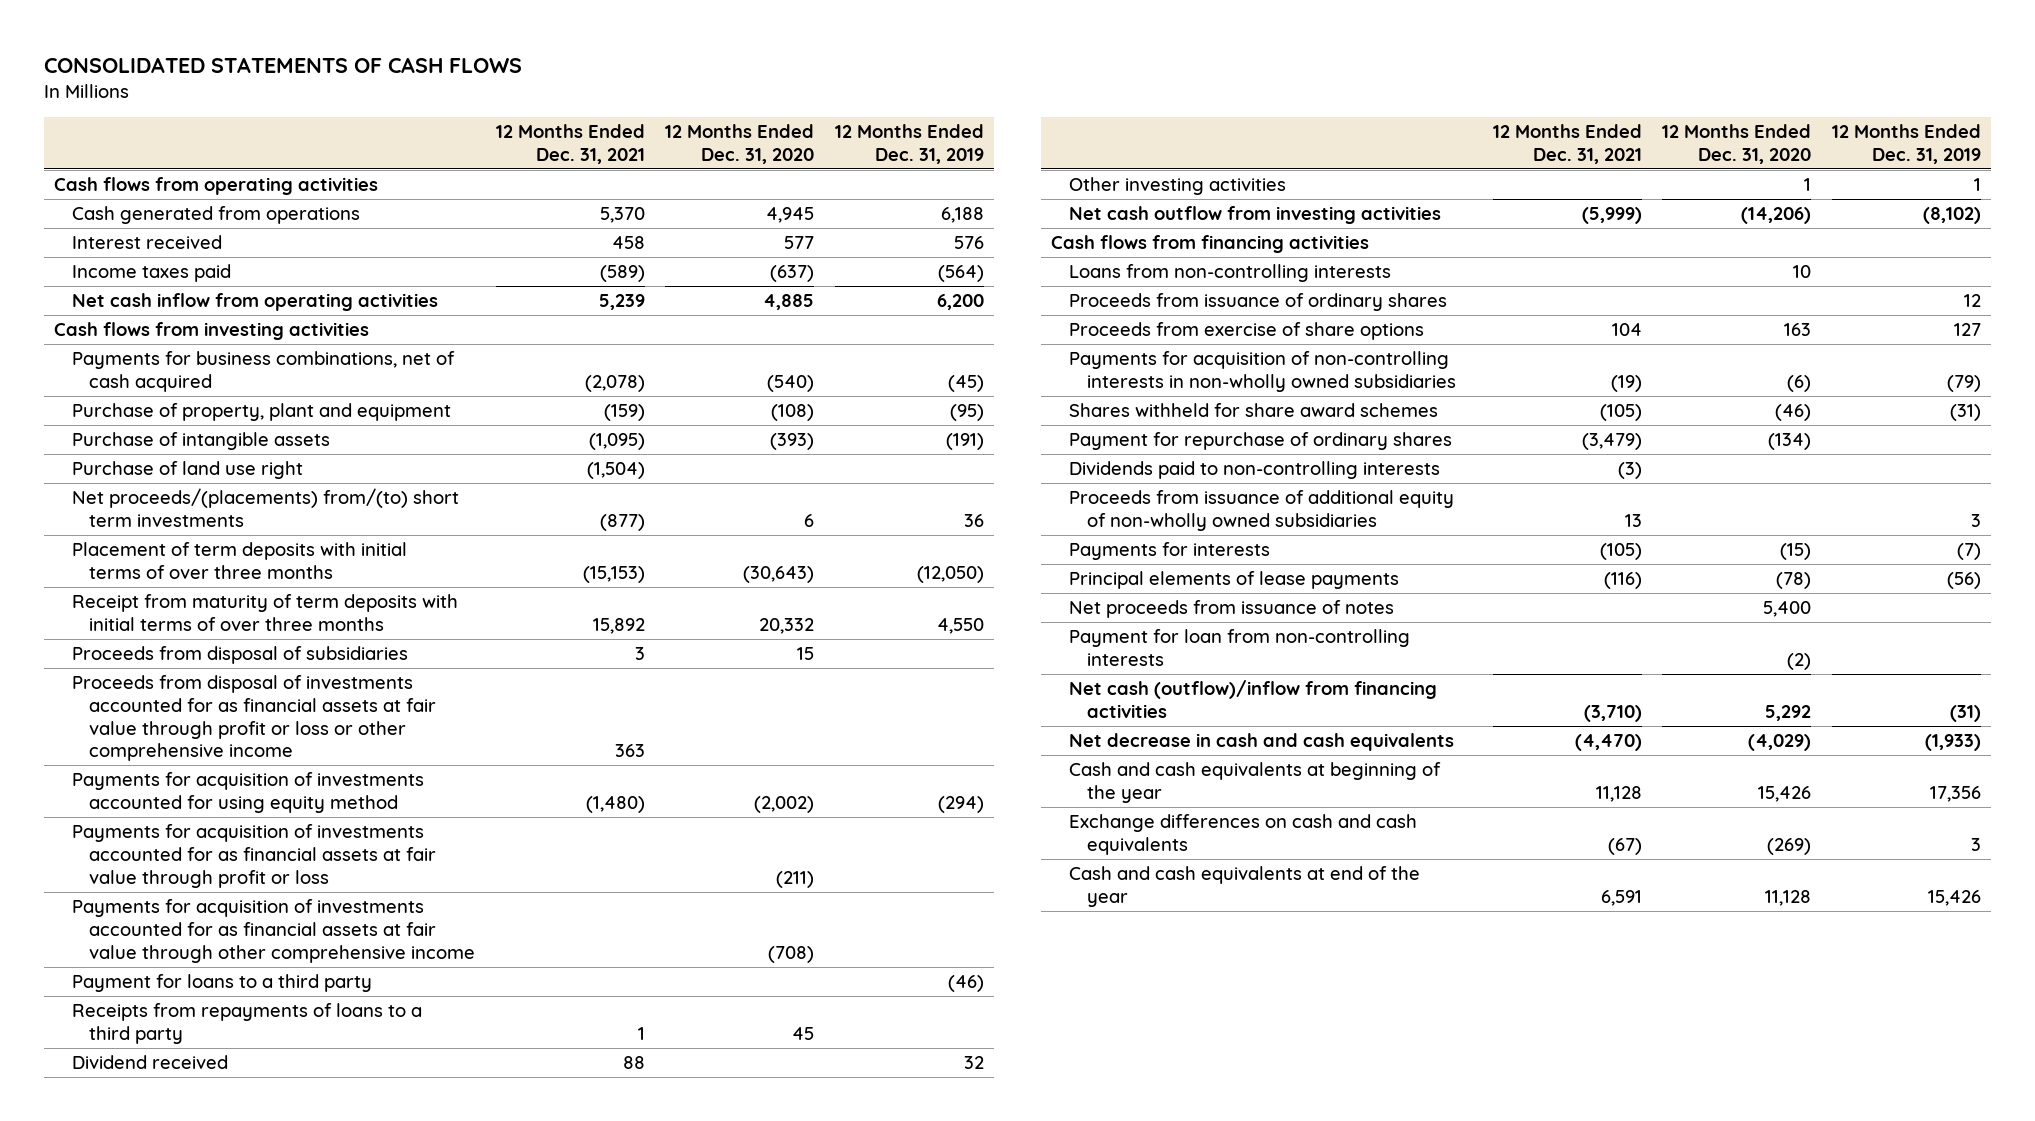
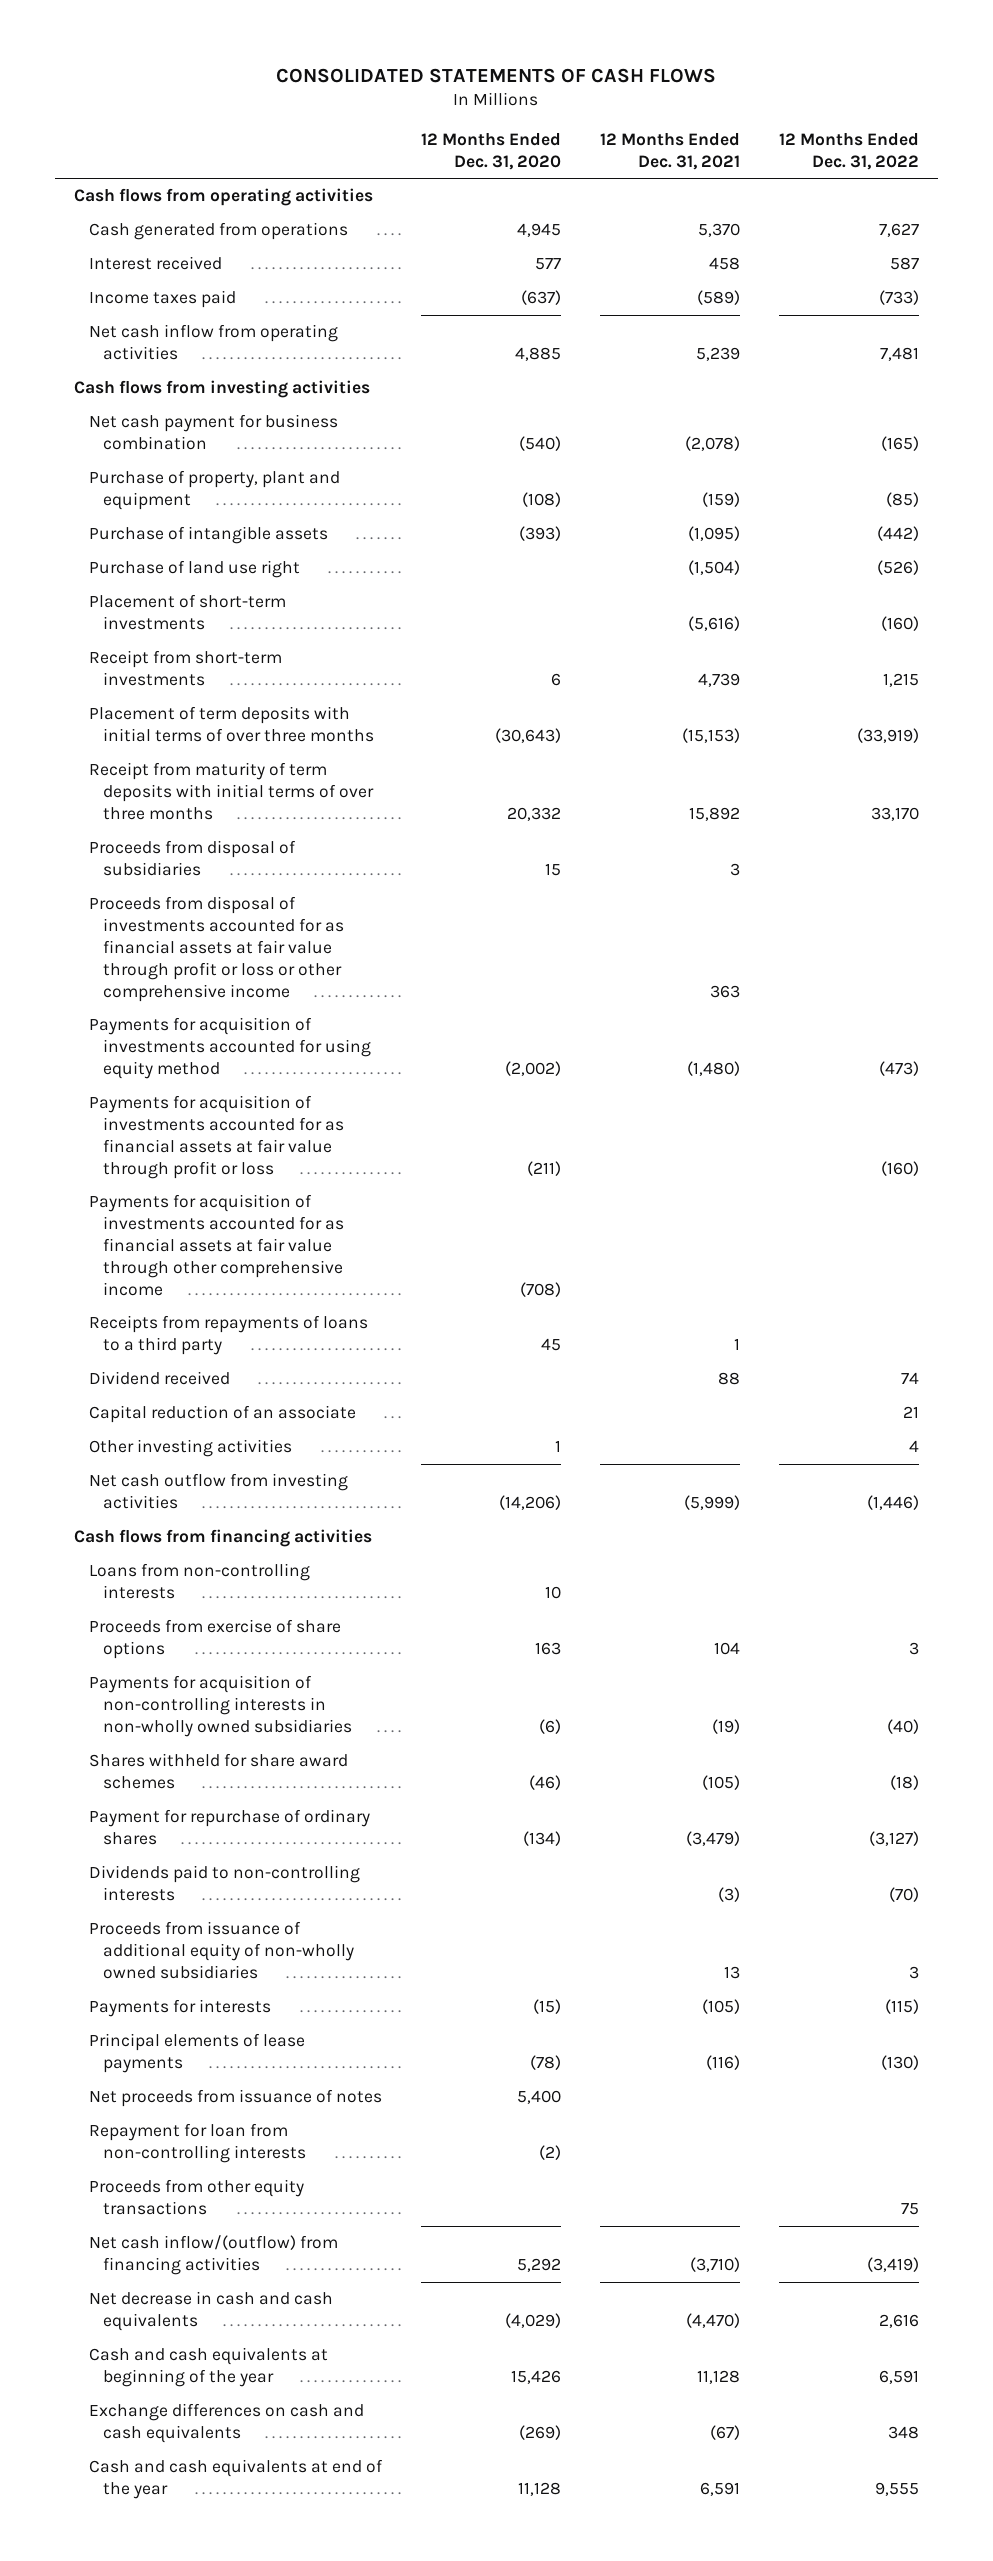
[834,124,984,164] 12 Months Ended Dec. 31, 2019 -> none
none -> [778,133,919,171] 12 Months Ended Dec. 31, 2022
[71,351,455,392] Payments for business combinations, net of cash acquired -> [88,414,338,451] Net cash payment for business combination
[71,488,459,527] Net proceeds/(placements) from/(to) short term investments -> none
none -> [88,594,286,631] Placement of short-term investments
none -> [88,650,282,687] Receipt from short-term investments
[71,974,372,993] Payment for loans to a third party -> none
none -> [88,1405,356,1424] Capital reduction of an associate
[1068,293,1447,312] Proceeds from issuance of ordinary shares -> none
[1068,629,1410,666] Payment for loan from non-controlling interests -> [88,2123,306,2164] Repayment for loan from non-controlling interests
none -> [88,2179,304,2216] Proceeds from other equity transactions
[1068,680,1437,718] Net cash (outflow)/inflow from financing activities -> [88,2235,338,2276] Net cash inflow/(outflow) from financing activities

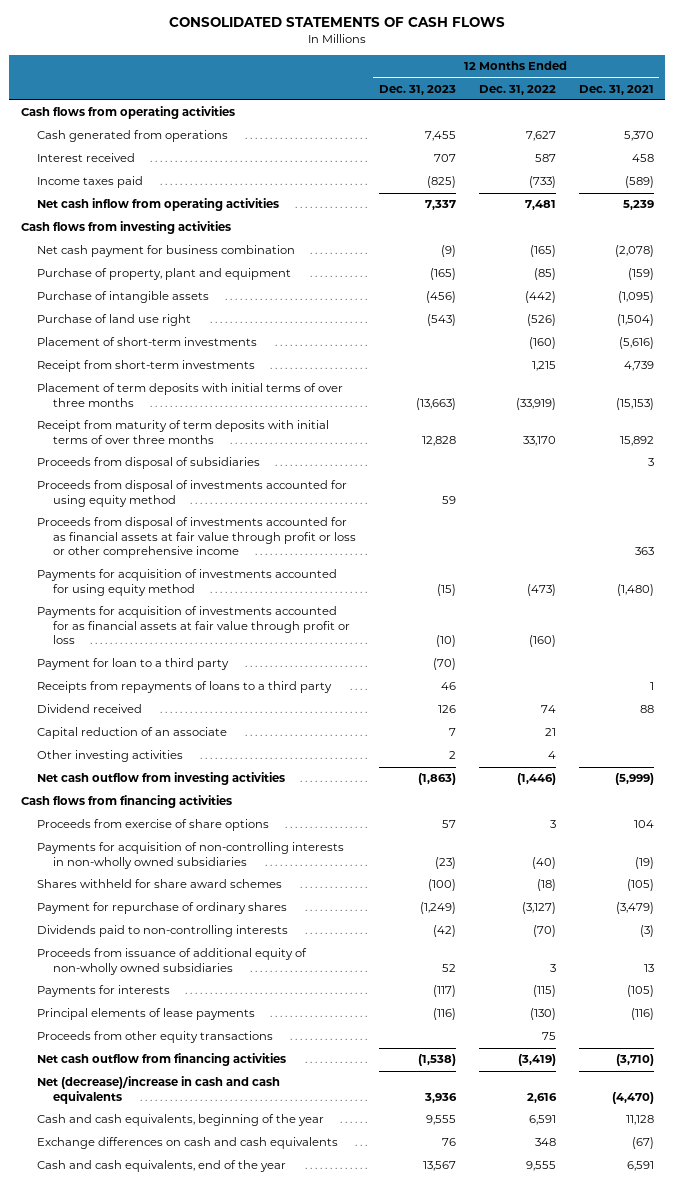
[420,133,561,171] 12 Months Ended Dec. 31, 2020 -> none
none -> [378,84,456,95] Dec. 31, 2023
none -> [36,480,347,507] Proceeds from disposal of investments accounted for using equity method
[88,1194,344,1296] Payments for acquisition of investments accounted for as financial assets at fair value through other comprehensive income -> none
none -> [36,658,229,671] Payment for loan to a third party
[88,1563,310,1600] Loans from non-controlling interests -> none
[88,2089,382,2108] Net proceeds from issuance of notes -> none
[88,2123,306,2164] Repayment for loan from non-controlling interests -> none
[88,2235,338,2276] Net cash inflow/(outflow) from financing activities -> [36,1053,286,1067] Net cash outflow from financing activities
[88,2291,333,2332] Net decrease in cash and cash equivalents -> [36,1076,280,1104] Net (decrease)/increase in cash and cash equivalents
[88,2347,328,2388] Cash and cash equivalents at beginning of the year -> [36,1114,324,1127] Cash and cash equivalents, beginning of the year
[88,2459,383,2500] Cash and cash equivalents at end of the year -> [36,1160,286,1173] Cash and cash equivalents, end of the year

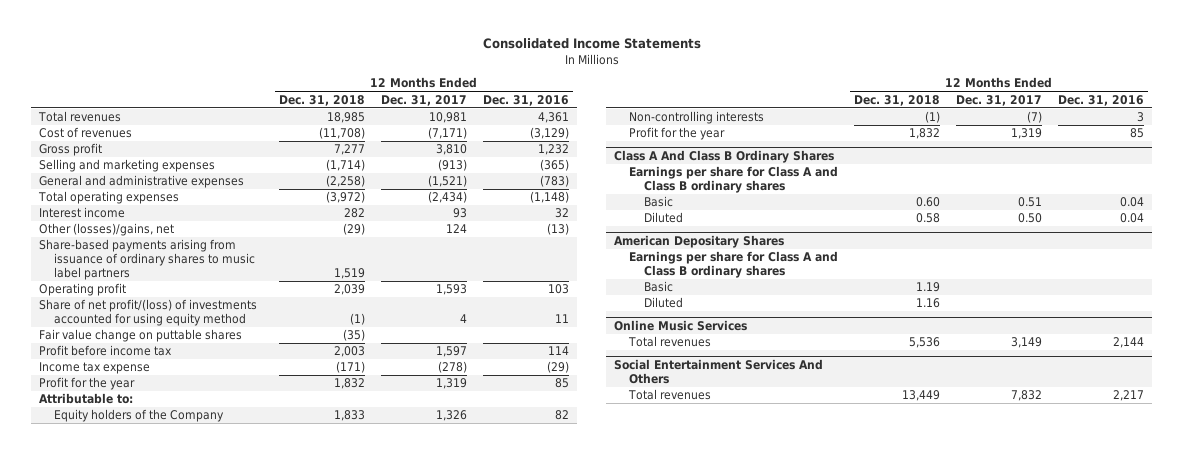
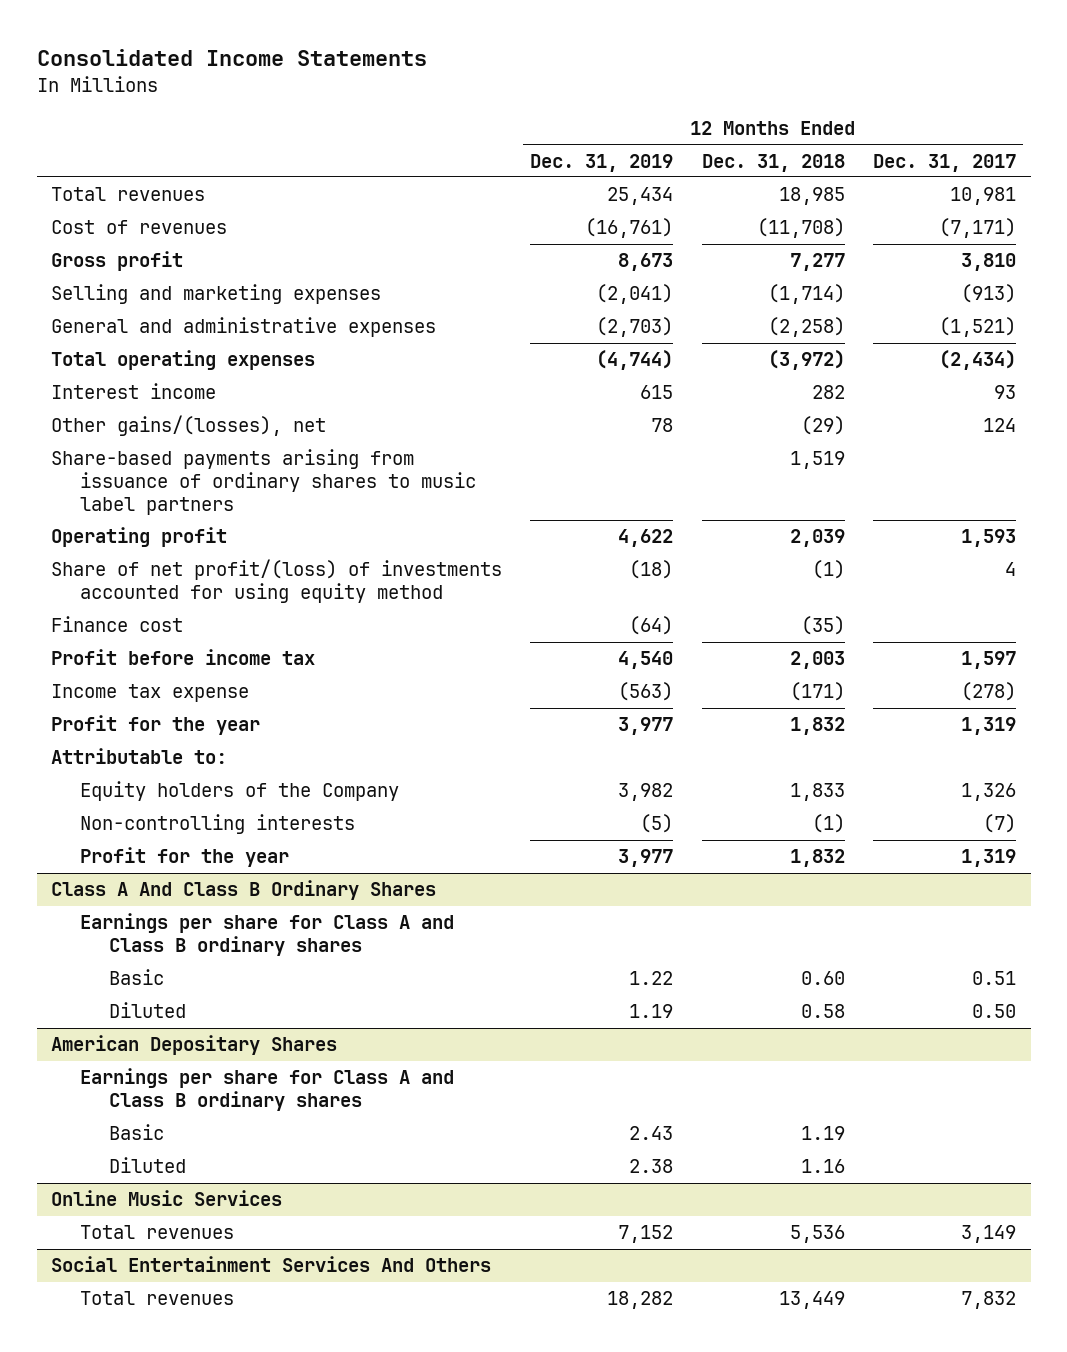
[483,94,570,106] Dec. 31, 2016 -> none
none -> [530,153,674,172] Dec. 31, 2019
[38,223,174,237] Other (losses)/gains, net -> [51,415,327,437] Other gains/(losses), net
[38,329,242,343] Fair value change on puttable shares -> none
none -> [51,616,184,633] Finance cost

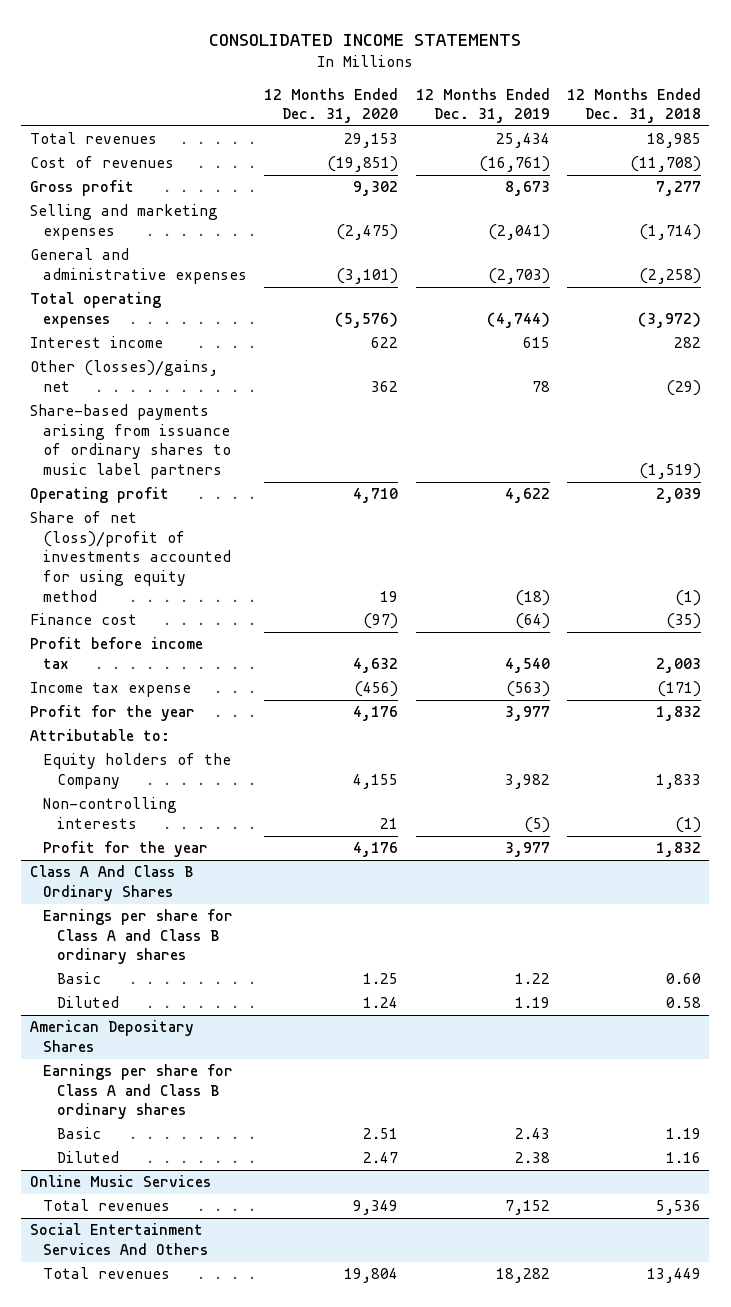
[36,49,427,67] Consolidated Income Statements -> [209,33,522,46] CONSOLIDATED INCOME STATEMENTS
[873,153,1017,172] Dec. 31, 2017 -> none
none -> [264,87,399,124] 12 Months Ended Dec. 31, 2020
[51,415,327,437] Other gains/(losses), net -> [30,360,219,392] Other (losses)/gains, net
[789,451,845,470] 1,519 -> [638,462,701,479] (1,519)
[51,559,503,604] Share of net profit/(loss) of investments accounted for using equity method -> [30,511,232,602] Share of net (loss)/profit of investments accounted for using equity method

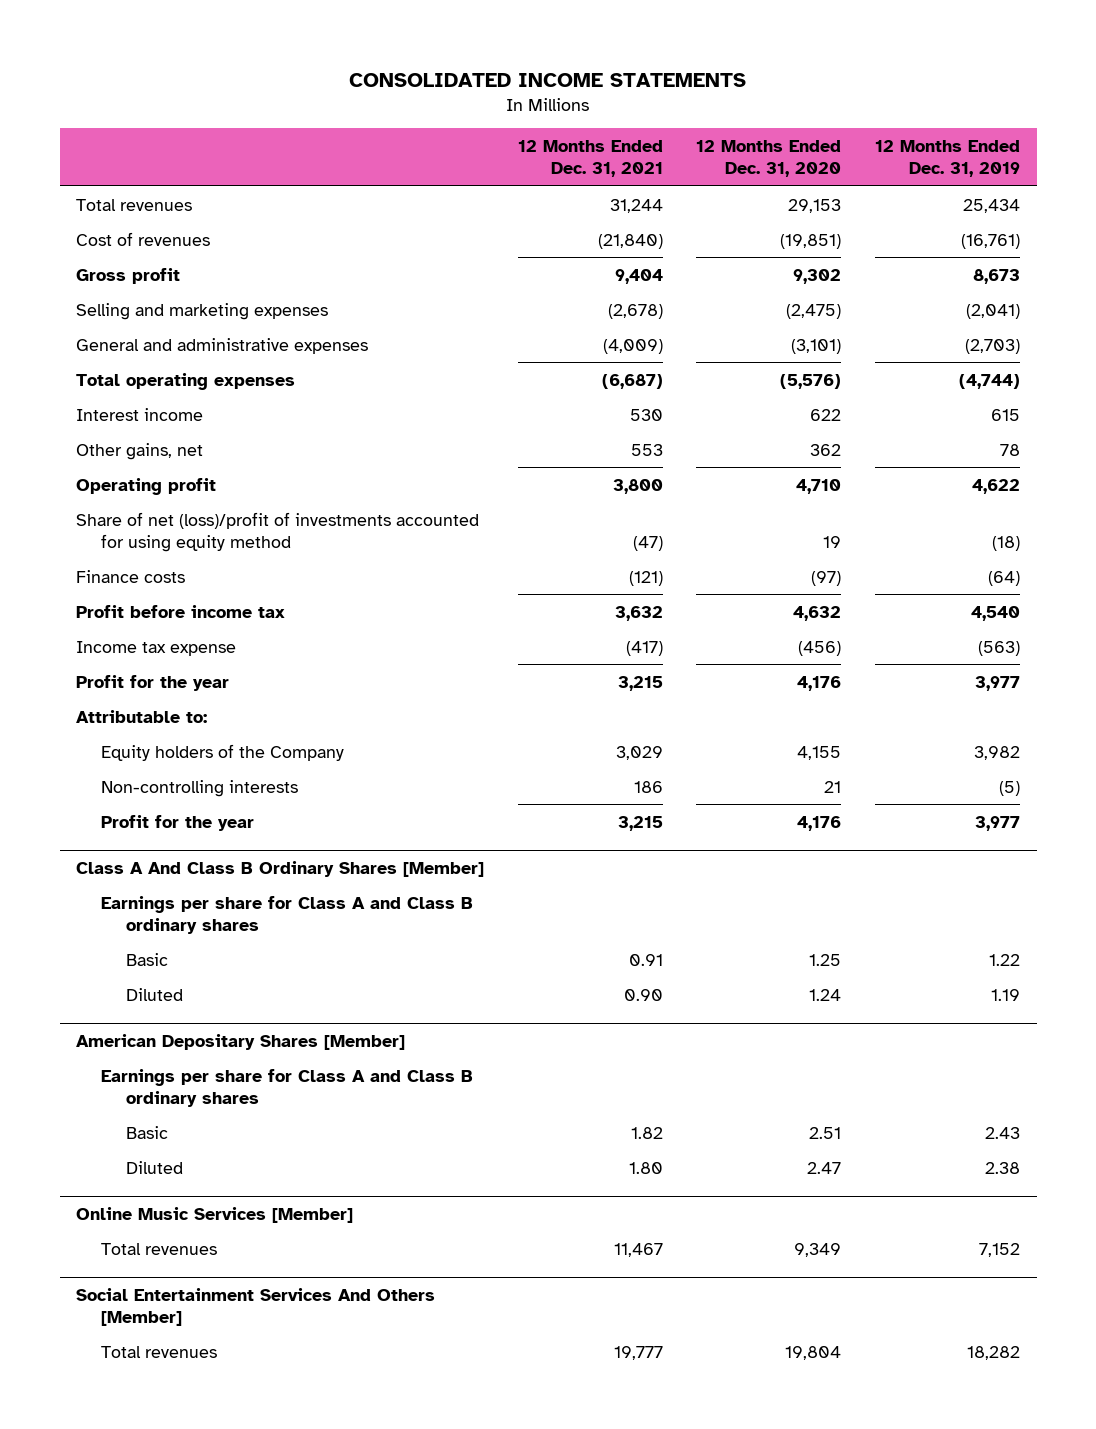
[566,87,701,124] 12 Months Ended Dec. 31, 2018 -> none
none -> [517,139,663,177] 12 Months Ended Dec. 31, 2021
[30,404,232,479] Share-based payments arising from issuance of ordinary shares to music label partners -> none
[30,360,219,392] Other (losses)/gains, net -> [76,442,204,460] Other gains, net
[30,613,138,626] Finance cost -> [76,569,186,583] Finance costs
[30,865,194,901] Class A And Class B Ordinary Shares -> [76,860,485,877] Class A And Class B Ordinary Shares [Member]
[30,1020,195,1052] American Depositary Shares -> [76,1033,406,1050] American Depositary Shares [Member]
[30,1175,212,1188] Online Music Services -> [76,1206,354,1223] Online Music Services [Member]
[30,1223,209,1255] Social Entertainment Services And Others -> [76,1287,436,1326] Social Entertainment Services And Others [Member]

